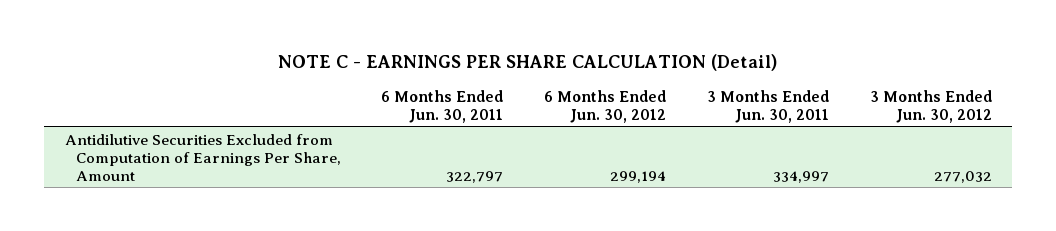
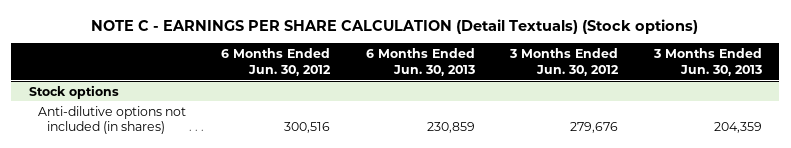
[278,54,778,72] NOTE C - EARNINGS PER SHARE CALCULATION (Detail) -> [91,18,699,34] NOTE C - EARNINGS PER SHARE CALCULATION (Detail Textuals) (Stock options)
[381,89,504,123] 6 Months Ended Jun. 30, 2011 -> none
[706,89,829,123] 3 Months Ended Jun. 30, 2011 -> none
none -> [365,47,475,76] 6 Months Ended Jun. 30, 2013
none -> [652,47,762,76] 3 Months Ended Jun. 30, 2013
[64,133,341,181] Antidilutive Securities Excluded from Computation of Earnings Per Share, Amount -> none
none -> [28,84,119,99] Stock options
none -> [37,105,186,135] Anti-dilutive options not included (in shares)

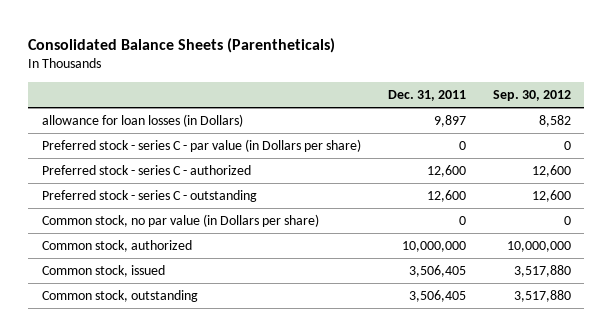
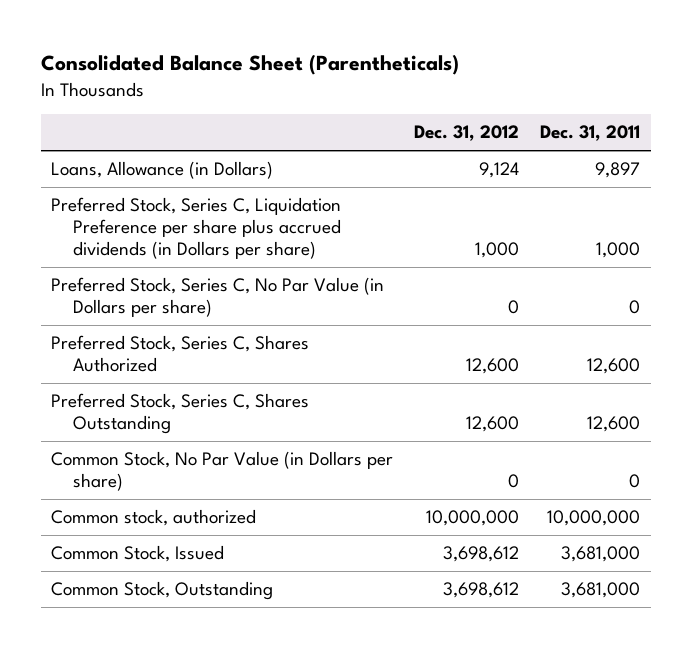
[27,37,335,53] Consolidated Balance Sheets (Parentheticals) -> [40,54,459,76] Consolidated Balance Sheet (Parentheticals)
[492,90,571,102] Sep. 30, 2012 -> none
none -> [414,125,520,142] Dec. 31, 2012
[41,113,243,127] allowance for loan losses (in Dollars) -> [51,161,274,180] Loans, Allowance (in Dollars)
none -> [51,197,342,260] Preferred Stock, Series C, Liquidation Preference per share plus accrued dividends (in Dollars per share)
[41,138,361,152] Preferred stock - series C - par value (in Dollars per share) -> [51,277,385,318] Preferred Stock, Series C, No Par Value (in Dollars per share)
[41,164,251,175] Preferred stock - series C - authorized -> [51,335,310,373] Preferred Stock, Series C, Shares Authorized
[41,189,257,202] Preferred stock - series C - outstanding -> [51,393,310,435] Preferred Stock, Series C, Shares Outstanding
[41,213,319,227] Common stock, no par value (in Dollars per share) -> [51,451,394,492] Common Stock, No Par Value (in Dollars per share)
[41,264,165,277] Common stock, issued -> [51,545,225,563] Common Stock, Issued
[408,264,466,277] 3,506,405 -> [561,546,641,563] 3,681,000
[41,289,198,302] Common stock, outstanding -> [51,581,274,601] Common Stock, Outstanding
[408,289,466,302] 3,506,405 -> [561,582,641,599] 3,681,000

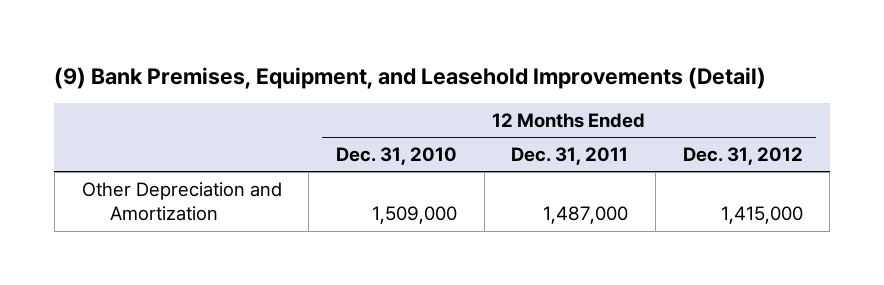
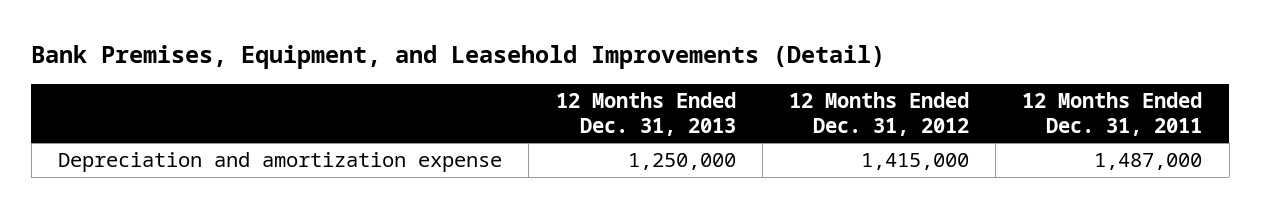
[54,66,767,89] (9) Bank Premises, Equipment, and Leasehold Improvements (Detail) -> [31,45,886,70] Bank Premises, Equipment, and Leasehold Improvements (Detail)
[335,146,457,165] Dec. 31, 2010 -> none
none -> [555,91,736,136] 12 Months Ended Dec. 31, 2013
[81,181,282,222] Other Depreciation and Amortization -> [58,152,503,173] Depreciation and amortization expense

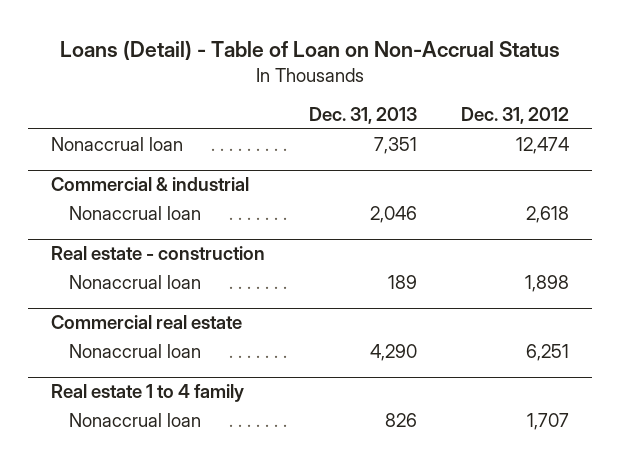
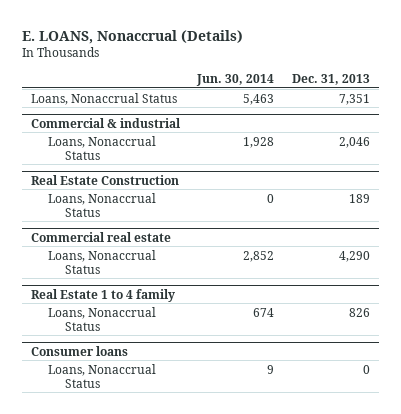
[60,39,561,60] Loans (Detail) - Table of Loan on Non-Accrual Status -> [21,29,243,44] E. LOANS, Nonaccrual (Details)
[461,107,570,125] Dec. 31, 2012 -> none
none -> [196,74,275,87] Jun. 30, 2014
[50,136,183,151] Nonaccrual loan -> [30,92,177,105] Loans, Nonaccrual Status
[69,205,202,220] Nonaccrual loan -> [47,135,156,160] Loans, Nonaccrual Status
[50,245,265,260] Real estate - construction -> [30,174,179,185] Real Estate Construction
[69,274,202,289] Nonaccrual loan -> [47,192,156,217] Loans, Nonaccrual Status
[69,343,202,358] Nonaccrual loan -> [47,249,156,274] Loans, Nonaccrual Status
[50,383,244,402] Real estate 1 to 4 family -> [30,288,175,302] Real Estate 1 to 4 family
[69,412,202,427] Nonaccrual loan -> [47,306,156,331] Loans, Nonaccrual Status
none -> [30,345,128,356] Consumer loans
none -> [47,363,156,388] Loans, Nonaccrual Status

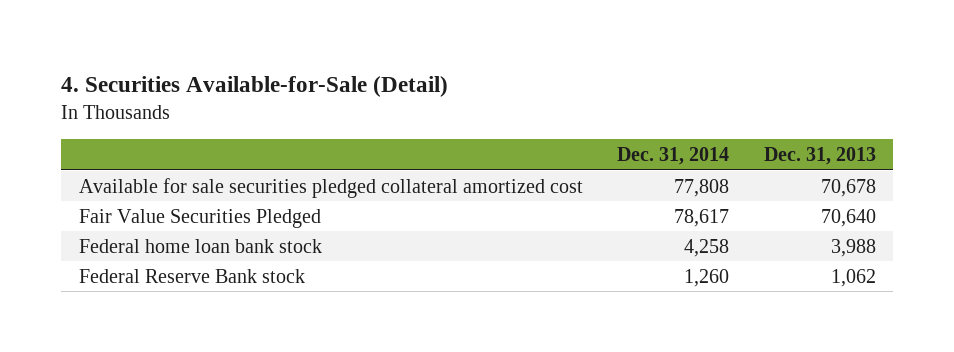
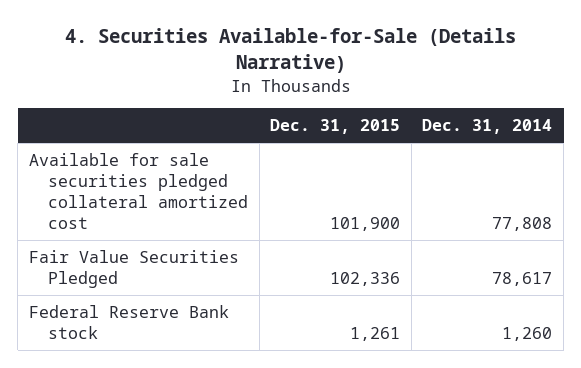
[61,76,449,98] 4. Securities Available-for-Sale (Detail) -> [64,28,516,74] 4. Securities Available-for-Sale (Details Narrative)
[763,147,876,166] Dec. 31, 2013 -> none
none -> [270,119,401,135] Dec. 31, 2015
[78,238,322,253] Federal home loan bank stock -> none

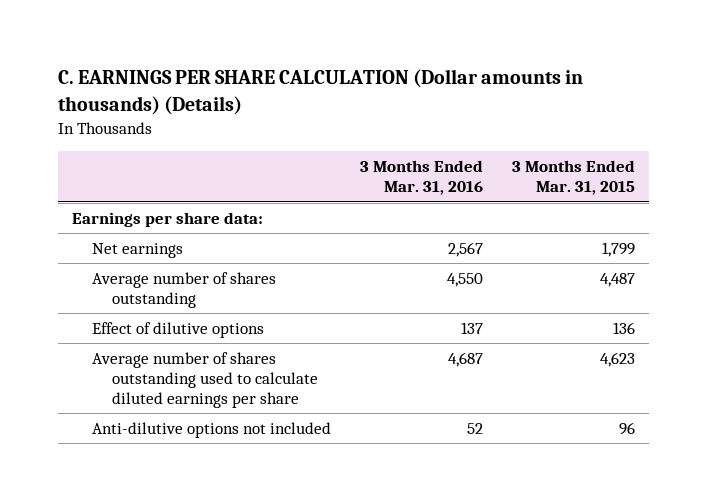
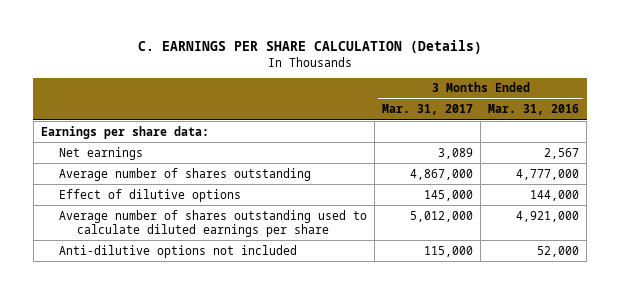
[57,69,583,116] C. EARNINGS PER SHARE CALCULATION (Dollar amounts in thousands) (Details) -> [138,40,483,55] C. EARNINGS PER SHARE CALCULATION (Details)
[511,160,635,196] 3 Months Ended Mar. 31, 2015 -> none
none -> [382,104,474,116] Mar. 31, 2017
[446,272,483,287] 4,550 -> [516,168,580,180] 4,777,000
[460,321,483,334] 137 -> [530,189,580,201] 144,000
[447,351,483,367] 4,687 -> [516,210,580,222] 4,921,000
[466,422,483,434] 52 -> [537,245,580,257] 52,000

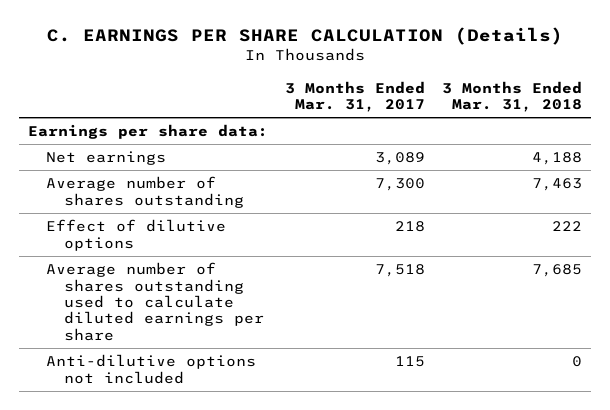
[488,104,580,116] Mar. 31, 2016 -> none
none -> [442,80,583,113] 3 Months Ended Mar. 31, 2018
[410,168,474,180] 4,867,000 -> [374,178,425,192] 7,300
[424,189,474,201] 145,000 -> [394,221,425,233] 218
[410,210,474,222] 5,012,000 -> [374,264,425,278] 7,518
[424,245,474,257] 115,000 -> [394,356,425,368] 115

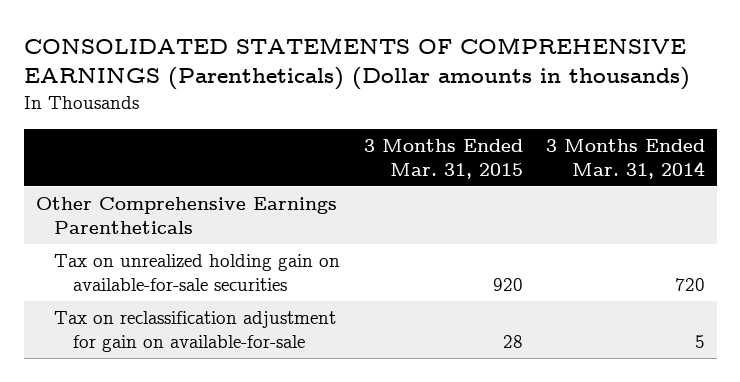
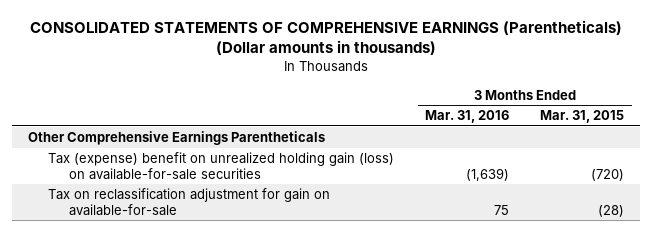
[545,138,705,179] 3 Months Ended Mar. 31, 2014 -> none
none -> [425,110,510,124] Mar. 31, 2016
[54,254,341,292] Tax on unrealized holding gain on available-for-sale securities -> [48,152,395,180] Tax (expense) benefit on unrealized holding gain (loss) on available-for-sale securities
[492,278,523,292] 920 -> [591,168,625,181] (720)
[502,335,523,349] 28 -> [598,204,625,217] (28)

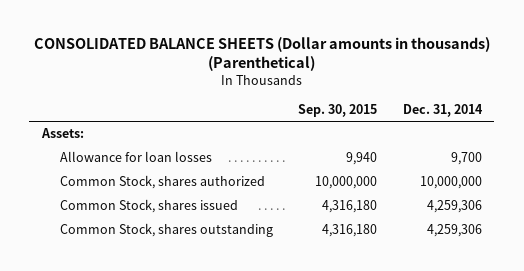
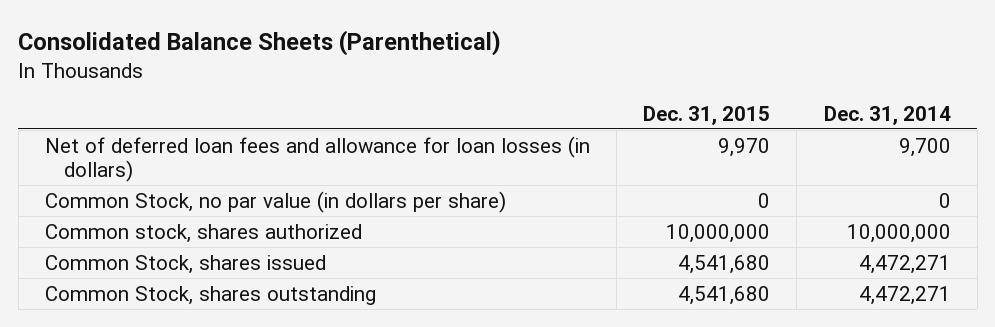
[33,36,490,71] CONSOLIDATED BALANCE SHEETS (Dollar amounts in thousands) (Parenthetical) -> [18,29,502,56] Consolidated Balance Sheets (Parenthetical)
[298,103,378,117] Sep. 30, 2015 -> none
none -> [643,105,771,125] Dec. 31, 2015
[40,128,84,139] Assets: -> none
[59,151,212,163] Allowance for loan losses -> [44,135,590,183] Net of deferred loan fees and allowance for loan losses (in dollars)
none -> [44,190,506,213] Common Stock, no par value (in dollars per share)
[59,175,265,190] Common Stock, shares authorized -> [44,223,362,243] Common stock, shares authorized
[426,200,482,214] 4,259,306 -> [858,254,951,274] 4,472,271
[426,224,482,238] 4,259,306 -> [858,285,951,305] 4,472,271

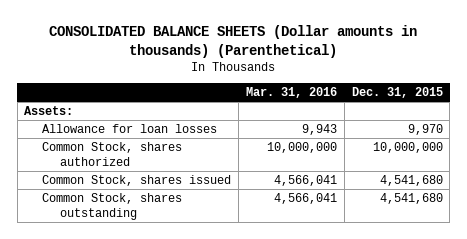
[18,29,502,56] Consolidated Balance Sheets (Parenthetical) -> [49,24,418,58] CONSOLIDATED BALANCE SHEETS (Dollar amounts in thousands) (Parenthetical)
[823,105,951,125] Dec. 31, 2014 -> none
none -> [245,87,337,99] Mar. 31, 2016
[44,190,506,213] Common Stock, no par value (in dollars per share) -> none
none -> [24,106,74,116] Assets:
[44,135,590,183] Net of deferred loan fees and allowance for loan losses (in dollars) -> [42,124,218,134] Allowance for loan losses
[44,223,362,243] Common stock, shares authorized -> [42,142,183,167] Common Stock, shares authorized

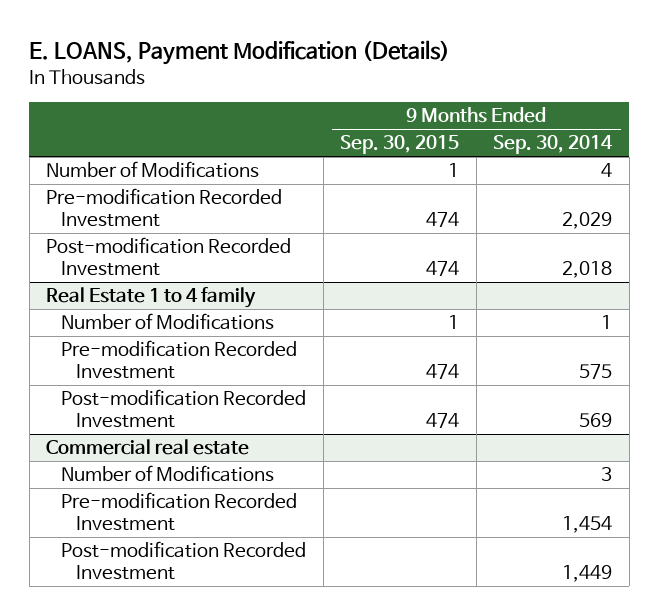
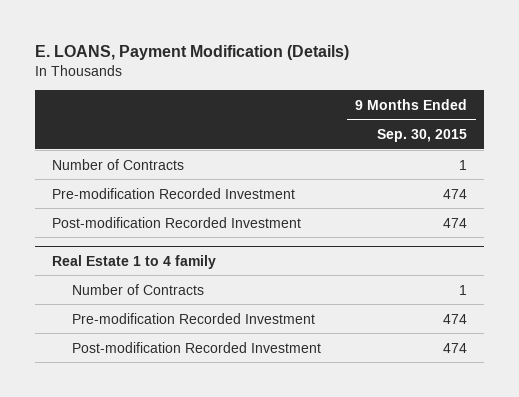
[493,135,614,155] Sep. 30, 2014 -> none
[46,161,260,179] Number of Modifications -> [52,158,185,170] Number of Contracts
[61,313,275,331] Number of Modifications -> [72,283,205,295] Number of Contracts
[46,439,250,456] Commercial real estate -> none
[61,465,275,483] Number of Modifications -> none
[61,492,298,532] Pre-modification Recorded Investment -> none
[61,541,307,581] Post-modification Recorded Investment -> none

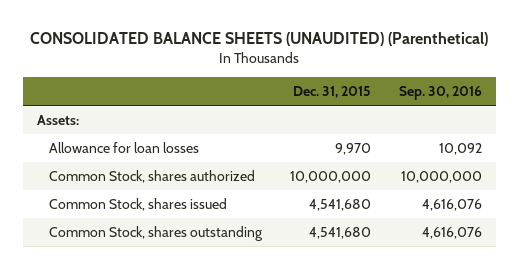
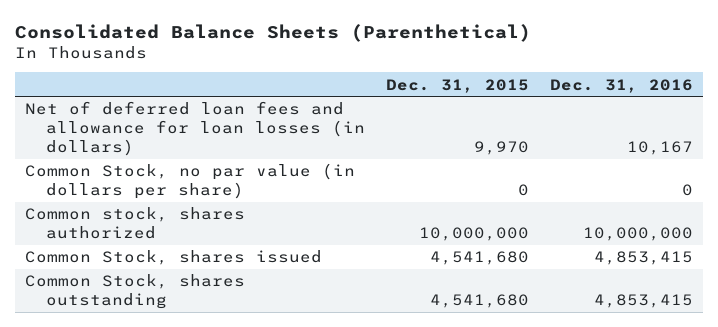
[30,32,489,47] CONSOLIDATED BALANCE SHEETS (UNAUDITED) (Parenthetical) -> [14,23,531,42] Consolidated Balance Sheets (Parenthetical)
[398,86,482,101] Sep. 30, 2016 -> none
none -> [549,78,693,93] Dec. 31, 2016
[36,115,79,126] Assets: -> none
[48,142,199,154] Allowance for loan losses -> [25,101,366,157] Net of deferred loan fees and allowance for loan losses (in dollars)
none -> [25,163,356,200] Common Stock, no par value (in dollars per share)
[48,170,255,184] Common Stock, shares authorized -> [25,207,246,240] Common stock, shares authorized

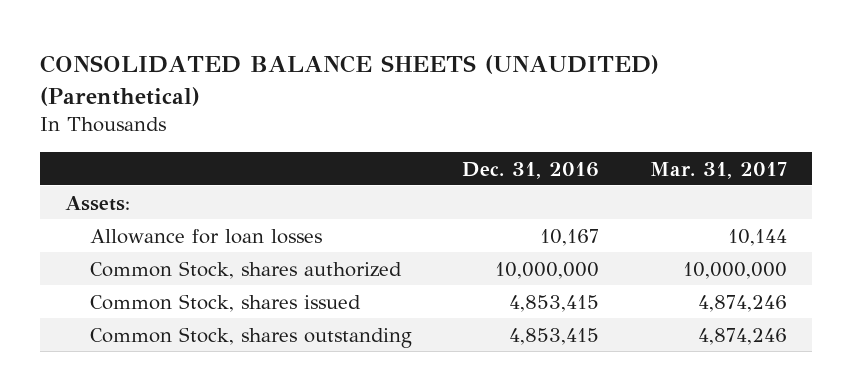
[14,23,531,42] Consolidated Balance Sheets (Parenthetical) -> [39,54,659,106] CONSOLIDATED BALANCE SHEETS (UNAUDITED) (Parenthetical)
[385,78,529,93] Dec. 31, 2015 -> none
none -> [649,161,787,179] Mar. 31, 2017
[25,163,356,200] Common Stock, no par value (in dollars per share) -> none
none -> [65,195,131,211] Assets:
[25,101,366,157] Net of deferred loan fees and allowance for loan losses (in dollars) -> [89,228,322,244] Allowance for loan losses
[25,207,246,240] Common stock, shares authorized -> [89,260,402,279] Common Stock, shares authorized

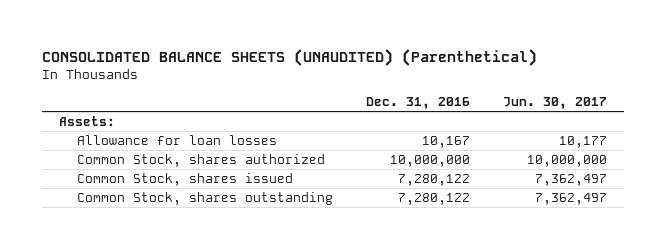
[649,161,787,179] Mar. 31, 2017 -> none
none -> [503,96,608,109] Jun. 30, 2017
[509,294,600,312] 4,853,415 -> [397,174,470,187] 7,280,122
[509,327,600,345] 4,853,415 -> [397,193,470,206] 7,280,122

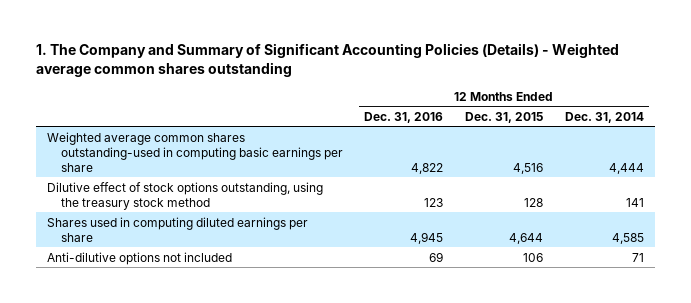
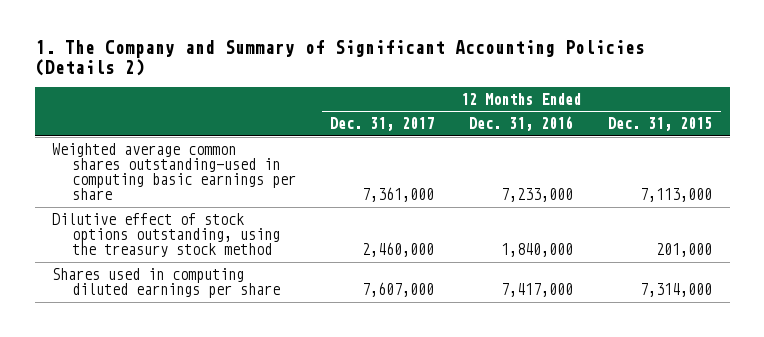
[36,42,620,77] 1. The Company and Summary of Significant Accounting Policies (Details) - Weighted average common shares outstanding -> [34,40,645,77] 1. The Company and Summary of Significant Accounting Policies (Details 2)
[565,111,645,123] Dec. 31, 2014 -> none
none -> [330,117,435,132] Dec. 31, 2017
[46,251,232,265] Anti-dilutive options not included -> none
[411,162,444,174] 4,822 -> [501,188,574,203] 7,233,000
[513,162,544,174] 4,516 -> [640,188,713,203] 7,113,000
[424,197,444,207] 123 -> [501,243,574,258] 1,840,000
[524,197,544,207] 128 -> [656,243,713,258] 201,000
[410,231,444,244] 4,945 -> [501,283,574,298] 7,417,000
[509,232,544,244] 4,644 -> [640,283,713,298] 7,314,000

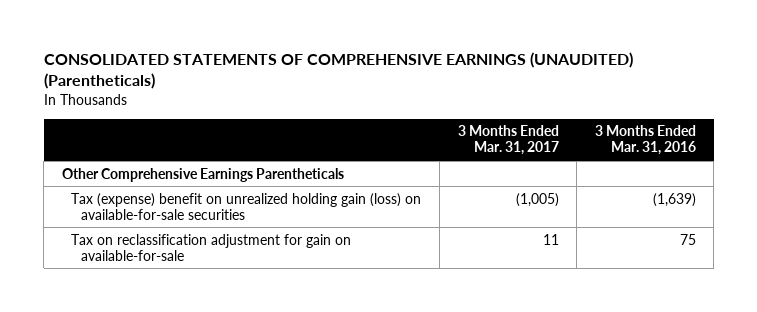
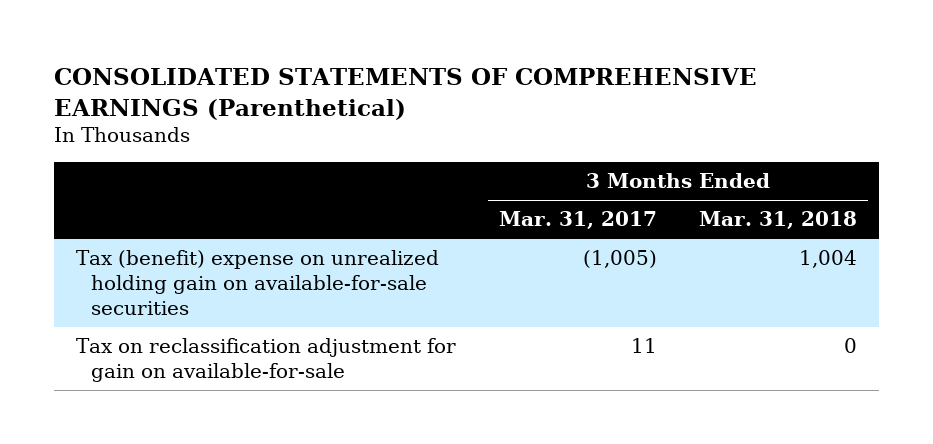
[43,51,633,90] CONSOLIDATED STATEMENTS OF COMPREHENSIVE EARNINGS (UNAUDITED) (Parentheticals) -> [54,67,758,120] CONSOLIDATED STATEMENTS OF COMPREHENSIVE EARNINGS (Parenthetical)
[594,125,696,156] 3 Months Ended Mar. 31, 2016 -> none
none -> [699,211,858,230] Mar. 31, 2018
[61,167,344,182] Other Comprehensive Earnings Parentheticals -> none
[71,192,422,220] Tax (expense) benefit on unrealized holding gain (loss) on available-for-sale securities -> [75,250,439,315] Tax (benefit) expense on unrealized holding gain on available-for-sale securities

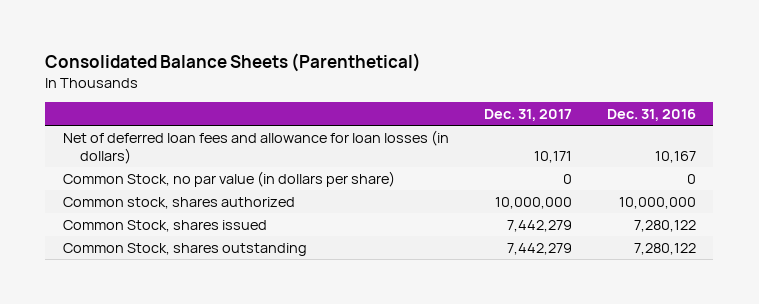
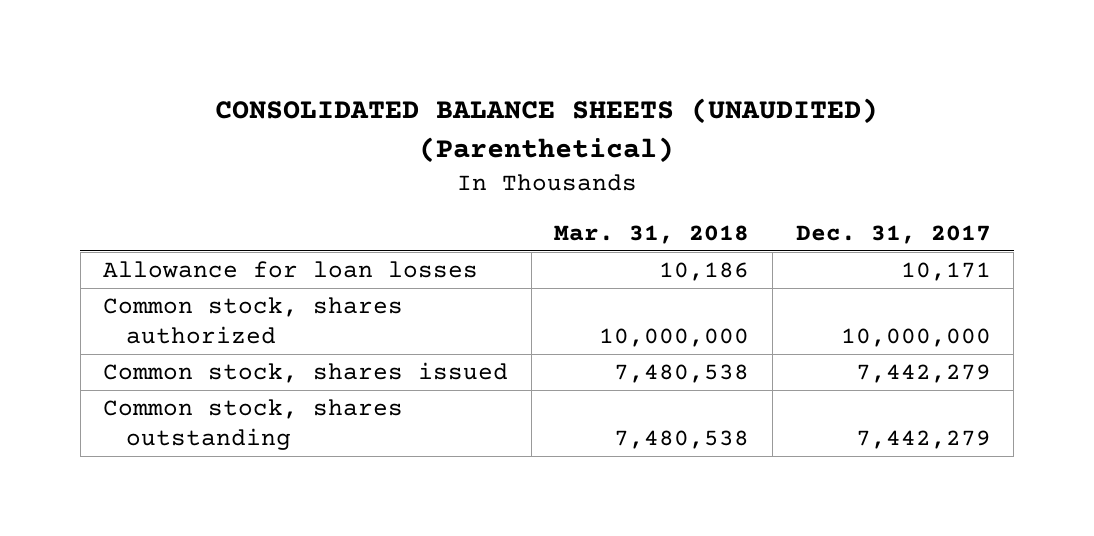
[45,52,422,72] Consolidated Balance Sheets (Parenthetical) -> [214,98,878,163] CONSOLIDATED BALANCE SHEETS (UNAUDITED) (Parenthetical)
[606,109,696,122] Dec. 31, 2016 -> none
none -> [554,224,750,244] Mar. 31, 2018
[62,170,395,187] Common Stock, no par value (in dollars per share) -> none
[62,129,449,164] Net of deferred loan fees and allowance for loan losses (in dollars) -> [103,261,479,279] Allowance for loan losses
[62,219,267,232] Common Stock, shares issued -> [103,362,509,384] Common stock, shares issued
[62,242,307,256] Common Stock, shares outstanding -> [103,399,404,451] Common stock, shares outstanding

